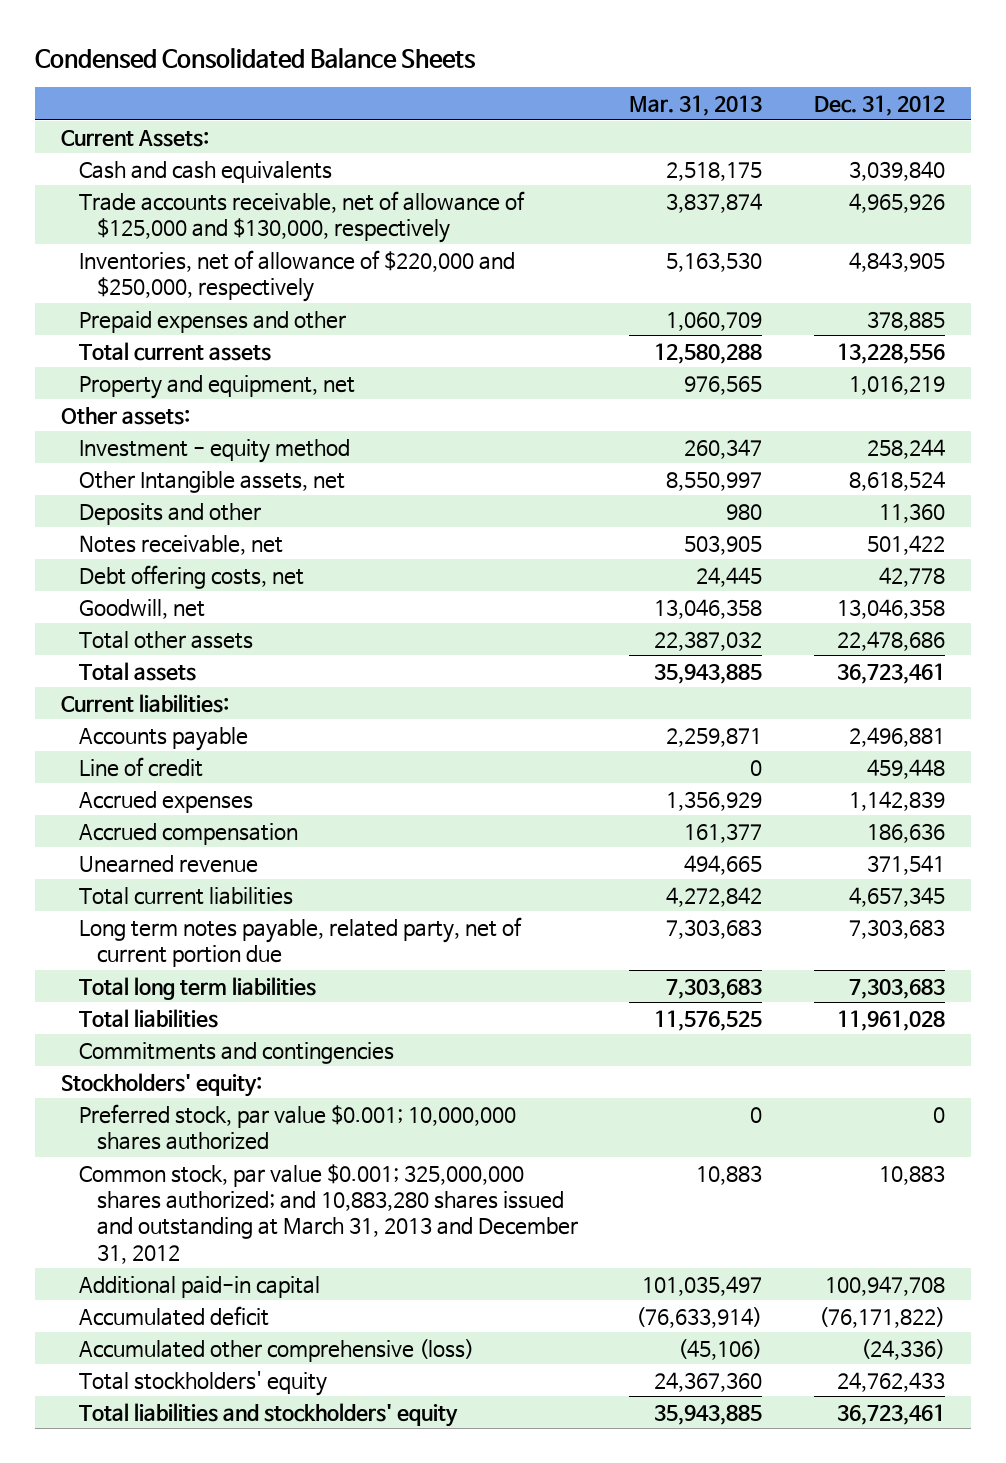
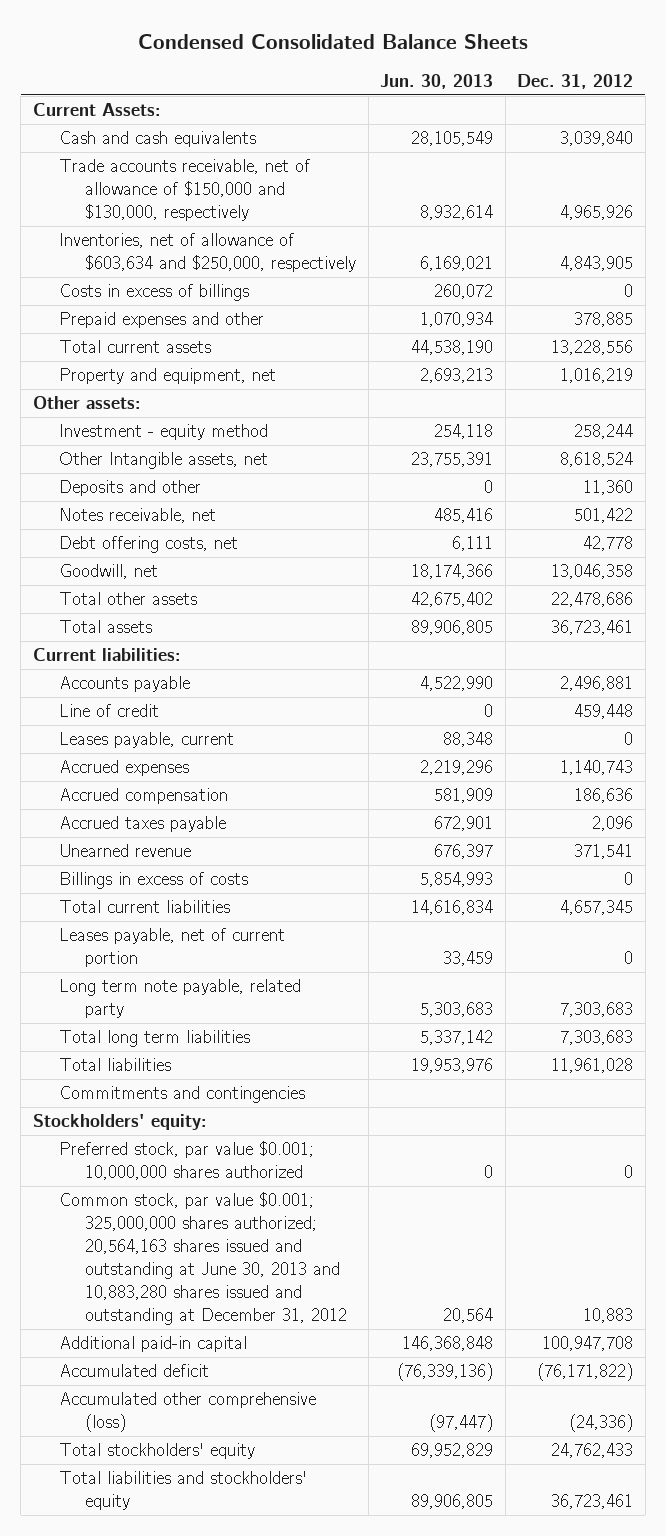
[629,95,763,117] Mar. 31, 2013 -> none
none -> [380,74,494,90] Jun. 30, 2013
[78,190,525,243] Trade accounts receivable, net of allowance of $125,000 and $130,000, respectively -> [59,159,311,222] Trade accounts receivable, net of allowance of $150,000 and $130,000, respectively
[78,249,515,302] Inventories, net of allowance of $220,000 and $250,000, respectively -> [59,233,357,273] Inventories, net of allowance of $603,634 and $250,000, respectively
none -> [59,284,250,302] Costs in excess of billings
none -> [59,732,235,749] Leases payable, current
[848,790,945,811] 1,142,839 -> [560,760,634,776] 1,140,743
none -> [59,816,227,833] Accrued taxes payable
none -> [59,872,249,890] Billings in excess of costs
none -> [59,928,286,968] Leases payable, net of current portion
[78,916,522,967] Long term notes payable, related party, net of current portion due -> [59,979,302,1019] Long term note payable, related party
[78,1163,578,1264] Common stock, par value $0.001; 325,000,000 shares authorized; and 10,883,280 shares issued and outstanding at March 31, 2013 and December 31, 2012 -> [59,1192,348,1326] Common stock, par value $0.001; 325,000,000 shares authorized; 20,564,163 shares issued and outstanding at June 30, 2013 and 10,883,280 shares issued and outstanding at December 31, 2012

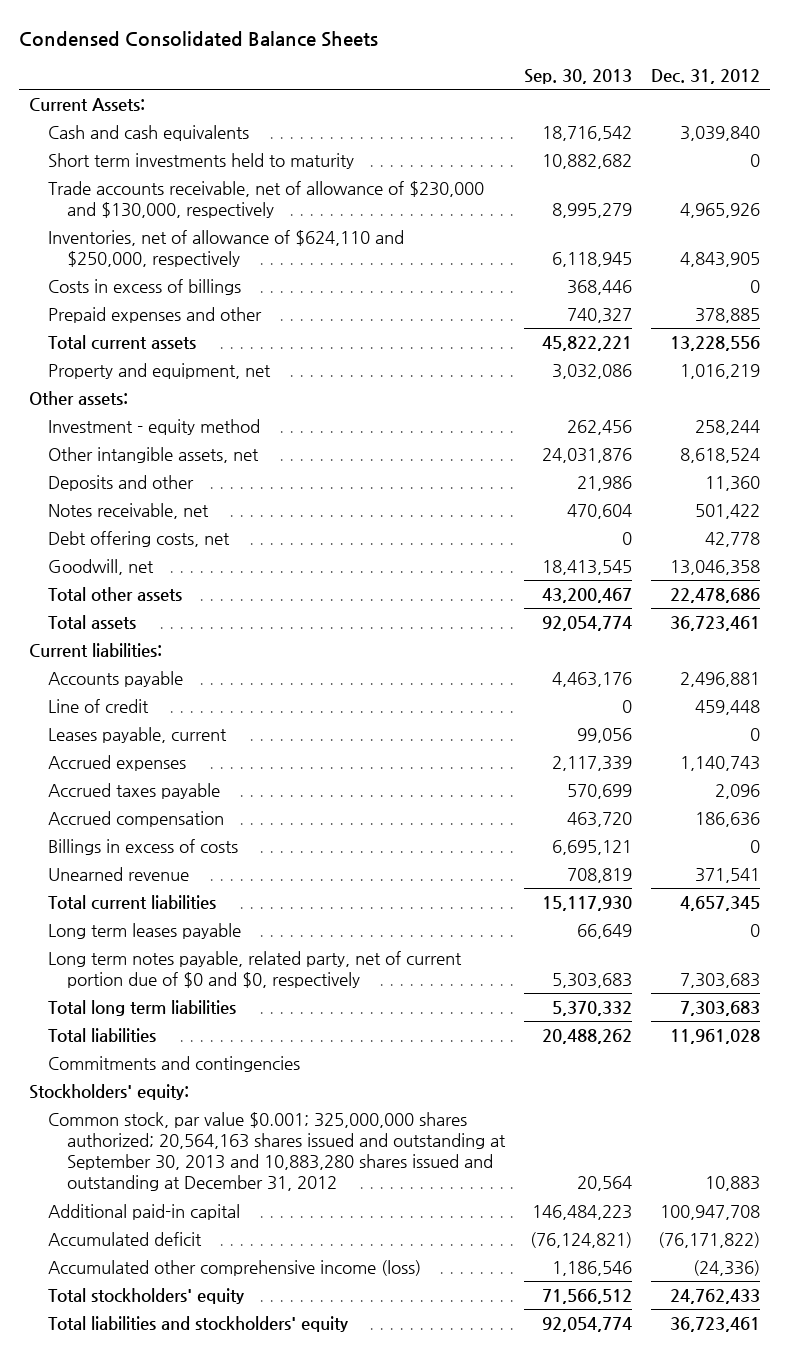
[380,74,494,90] Jun. 30, 2013 -> none
none -> [523,69,632,85] Sep. 30, 2013
none -> [47,152,354,169] Short term investments held to maturity
[59,159,311,222] Trade accounts receivable, net of allowance of $150,000 and $130,000, respectively -> [47,180,484,219] Trade accounts receivable, net of allowance of $230,000 and $130,000, respectively
[59,233,357,273] Inventories, net of allowance of $603,634 and $250,000, respectively -> [47,229,404,268] Inventories, net of allowance of $624,110 and $250,000, respectively
[59,452,269,470] Other Intangible assets, net -> [47,446,259,463] Other intangible assets, net
[59,788,229,805] Accrued compensation -> [47,810,224,827] Accrued compensation
[59,844,192,858] Unearned revenue -> [47,866,189,881] Unearned revenue
[59,928,286,968] Leases payable, net of current portion -> [47,922,241,939] Long term leases payable
[59,979,302,1019] Long term note payable, related party -> [47,950,462,989] Long term notes payable, related party, net of current portion due of $0 and $0, respectively
[59,1141,315,1181] Preferred stock, par value $0.001; 10,000,000 shares authorized -> none
[59,1192,348,1326] Common stock, par value $0.001; 325,000,000 shares authorized; 20,564,163 shares issued and outstanding at June 30, 2013 and 10,883,280 shares issued and outstanding at December 31, 2012 -> [47,1111,506,1192] Common stock, par value $0.001; 325,000,000 shares authorized; 20,564,163 shares issued and outstanding at September 30, 2013 and 10,883,280 shares issued and outstanding at December 31, 2012
[59,1392,317,1433] Accumulated other comprehensive (loss) -> [47,1259,421,1276] Accumulated other comprehensive income (loss)

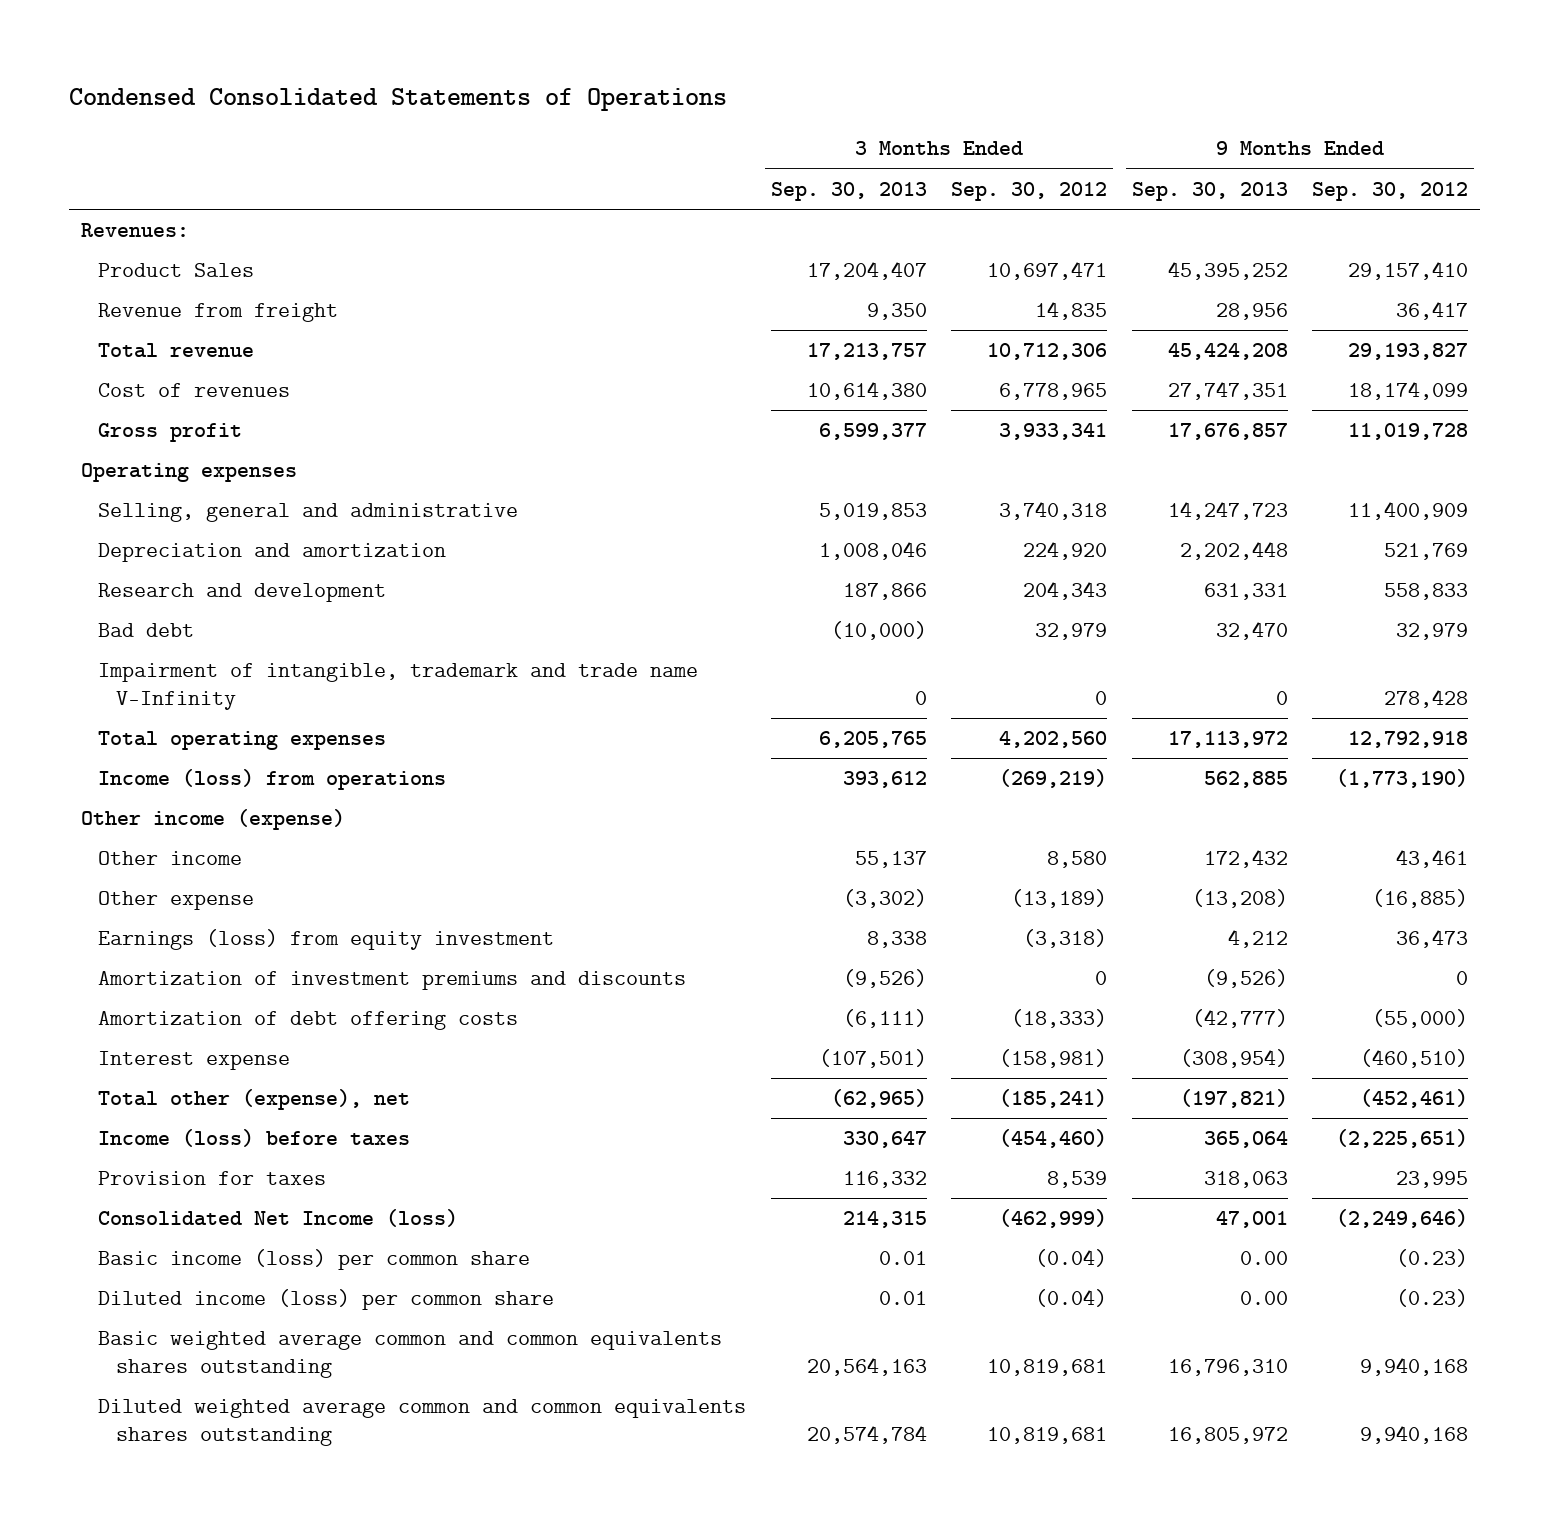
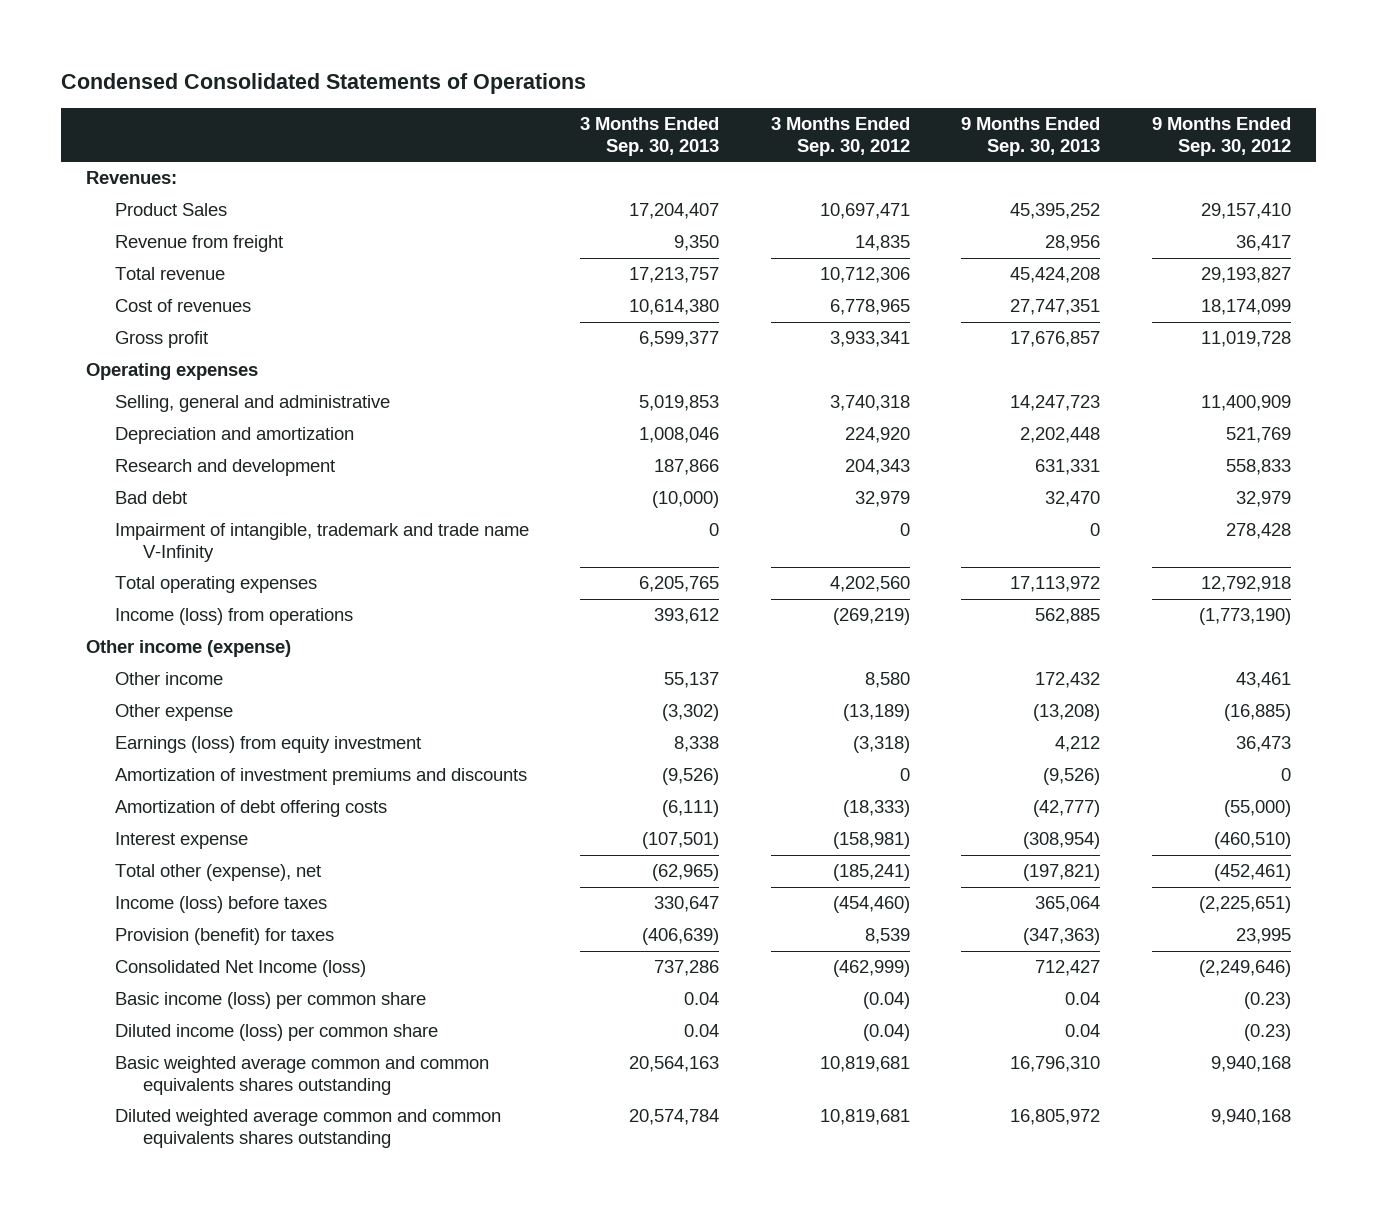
[98,1171,327,1186] Provision for taxes -> [114,928,334,946] Provision (benefit) for taxes
[842,1171,927,1189] 116,332 -> [642,928,720,946] (406,639)
[1203,1171,1288,1189] 318,063 -> [1023,928,1101,946] (347,363)
[842,1211,927,1229] 214,315 -> [654,960,720,977] 737,286
[1215,1211,1288,1229] 47,001 -> [1035,960,1101,977] 712,427
[878,1251,927,1266] 0.01 -> [684,992,720,1006] 0.04
[1239,1251,1288,1266] 0.00 -> [1065,992,1101,1006] 0.04
[878,1291,927,1306] 0.01 -> [684,1024,720,1038] 0.04
[1239,1291,1288,1306] 0.00 -> [1065,1024,1101,1038] 0.04

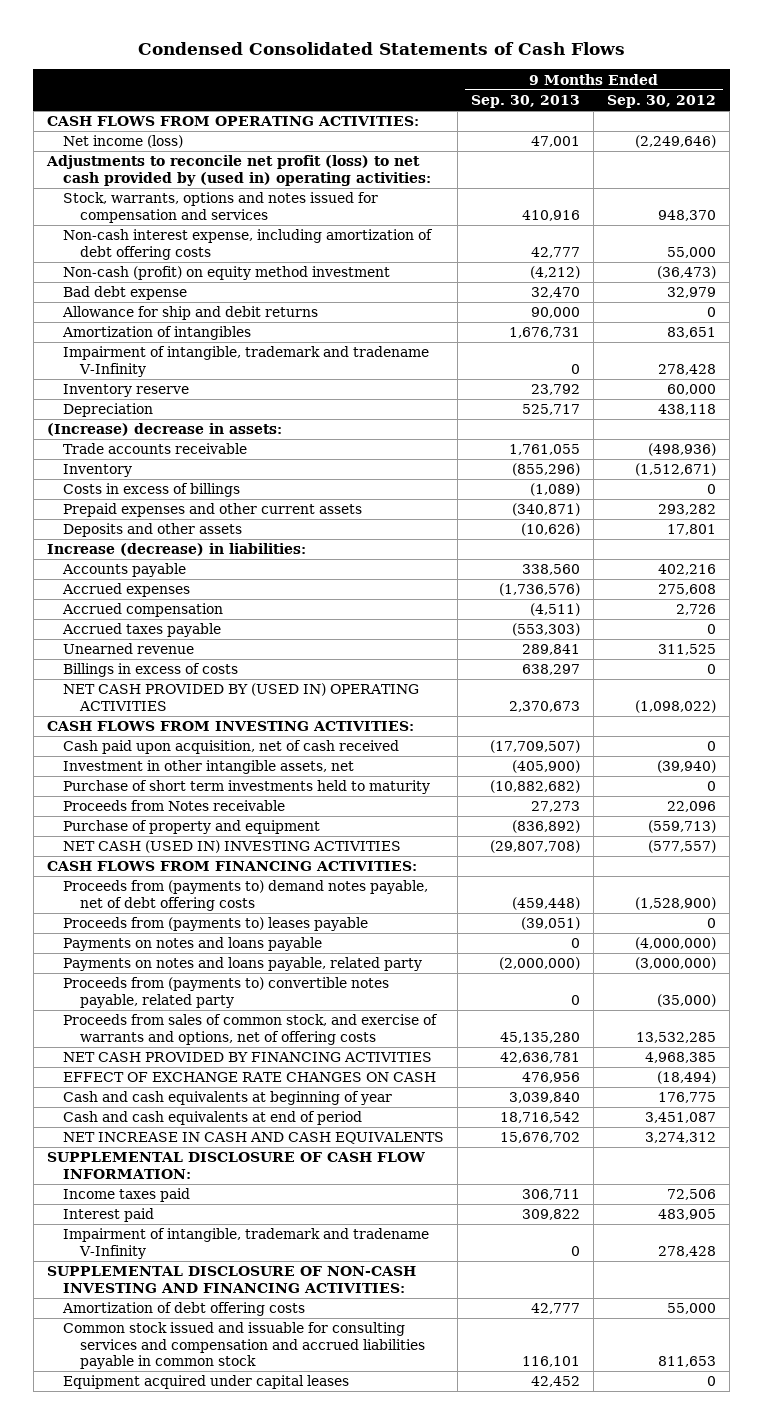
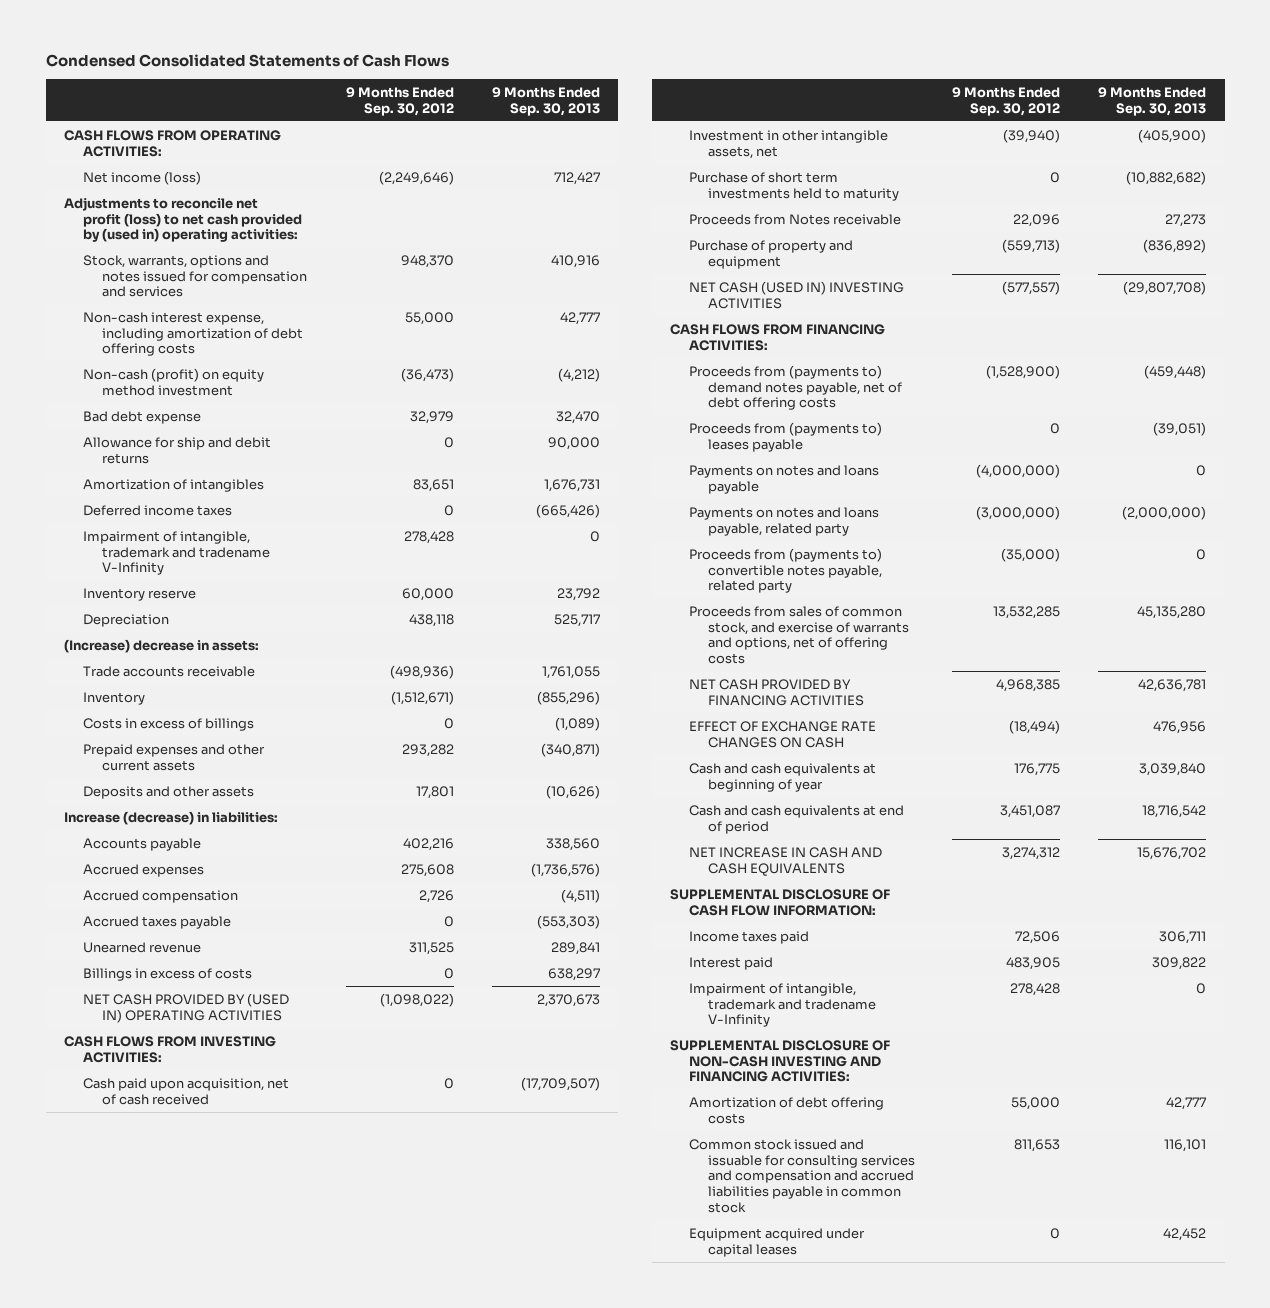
[531,136,581,148] 47,001 -> [553,171,600,185] 712,427
none -> [82,504,232,516] Deferred income taxes

